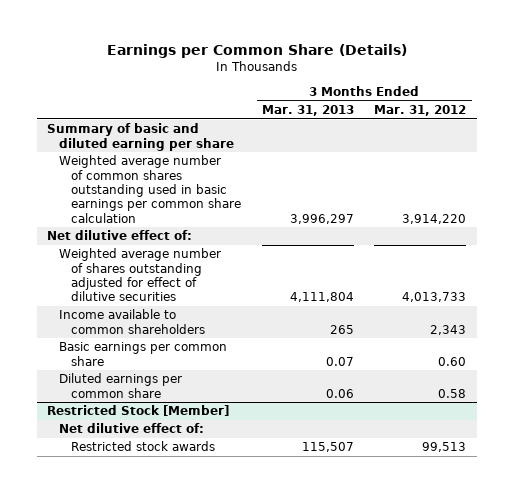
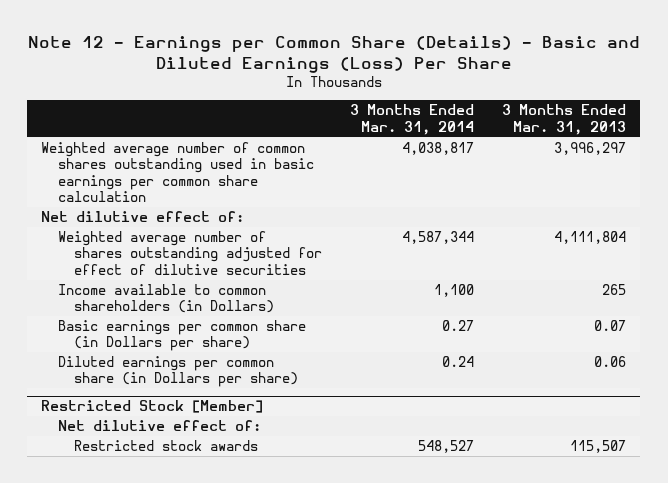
[106,44,407,59] Earnings per Common Share (Details) -> [27,36,640,73] Note 12 - Earnings per Common Share (Details) - Basic and Diluted Earnings (Loss) Per Share
[374,105,467,117] Mar. 31, 2012 -> none
none -> [350,104,475,135] 3 Months Ended Mar. 31, 2014
[47,123,235,151] Summary of basic and diluted earning per share -> none
[59,309,206,334] Income available to common shareholders -> [57,284,275,314] Income available to common shareholders (in Dollars)
[59,342,228,366] Basic earnings per common share -> [57,320,306,352] Basic earnings per common share (in Dollars per share)
[59,373,183,398] Diluted earnings per common share -> [57,356,299,388] Diluted earnings per common share (in Dollars per share)

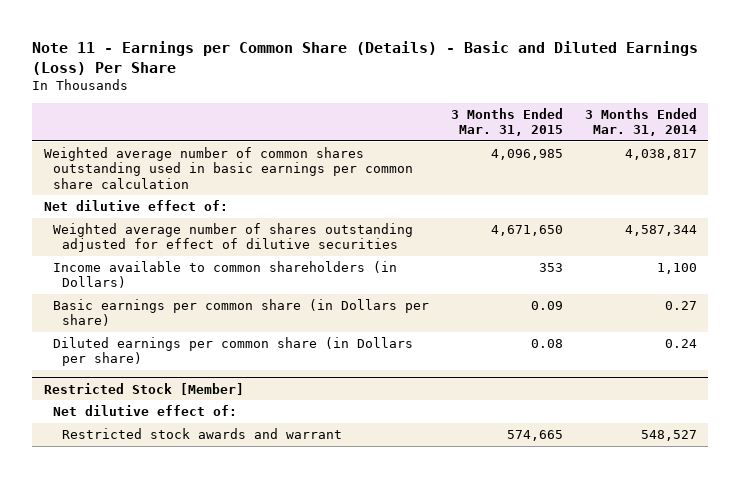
[27,36,640,73] Note 12 - Earnings per Common Share (Details) - Basic and Diluted Earnings (Loss) Per Share -> [32,40,699,75] Note 11 - Earnings per Common Share (Details) - Basic and Diluted Earnings (Loss) Per Share
[502,104,627,135] 3 Months Ended Mar. 31, 2013 -> none
none -> [450,107,563,137] 3 Months Ended Mar. 31, 2015
[74,440,259,452] Restricted stock awards -> [61,428,342,440] Restricted stock awards and warrant

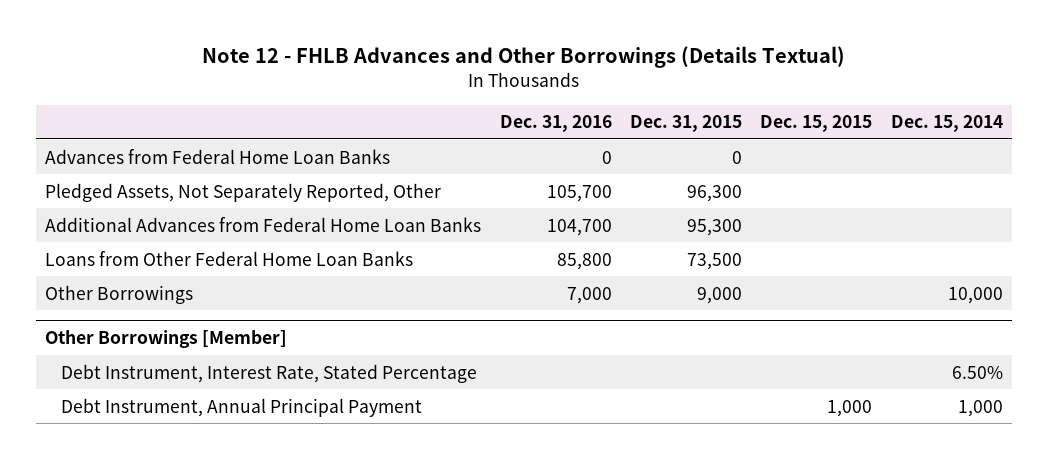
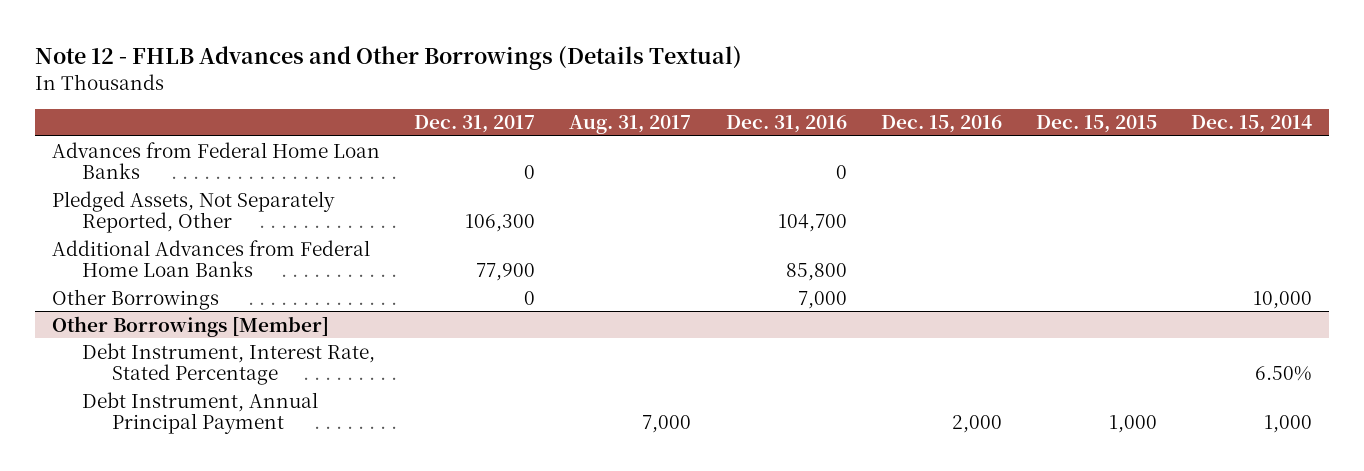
[630,115,743,133] Dec. 31, 2015 -> none
none -> [414,115,536,134] Dec. 31, 2017
none -> [569,115,692,135] Aug. 31, 2017
none -> [880,115,1002,134] Dec. 15, 2016
[45,250,414,266] Loans from Other Federal Home Loan Banks -> none
[546,184,612,202] 105,700 -> [777,214,847,233] 104,700
[546,218,612,236] 104,700 -> [785,263,847,282] 85,800

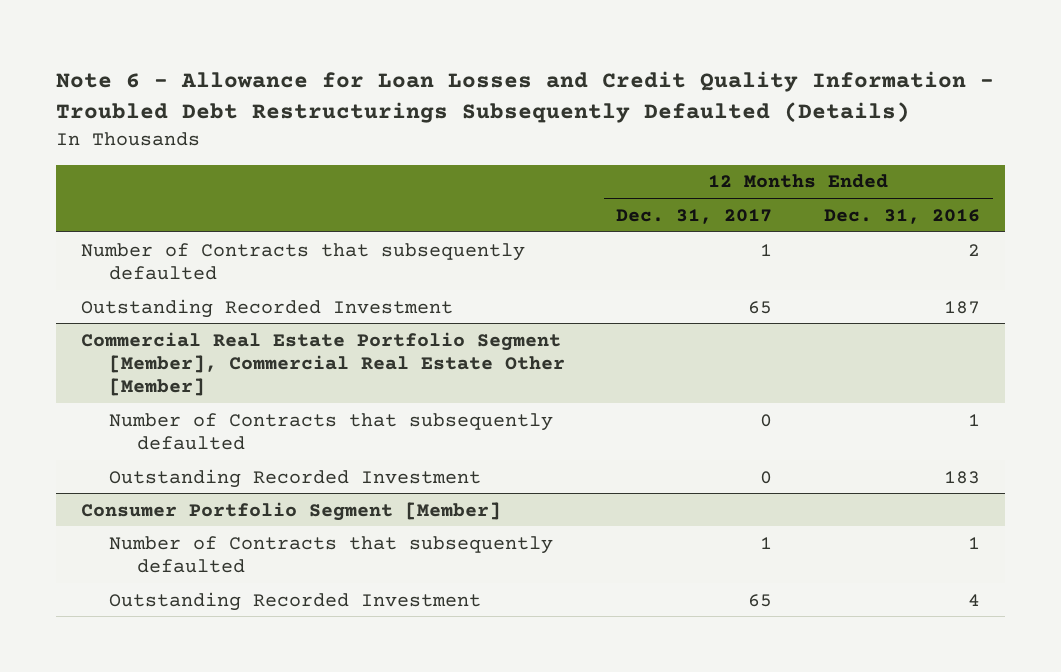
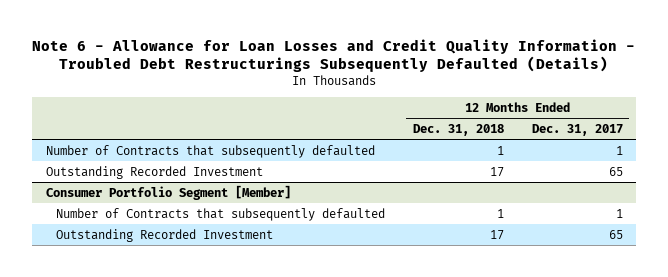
[823,208,980,224] Dec. 31, 2016 -> none
none -> [412,124,504,137] Dec. 31, 2018
[81,331,565,397] Commercial Real Estate Portfolio Segment [Member], Commercial Real Estate Other [Member] -> none
[108,412,553,450] Number of Contracts that subsequently defaulted -> none
[108,468,481,488] Outstanding Recorded Investment -> none

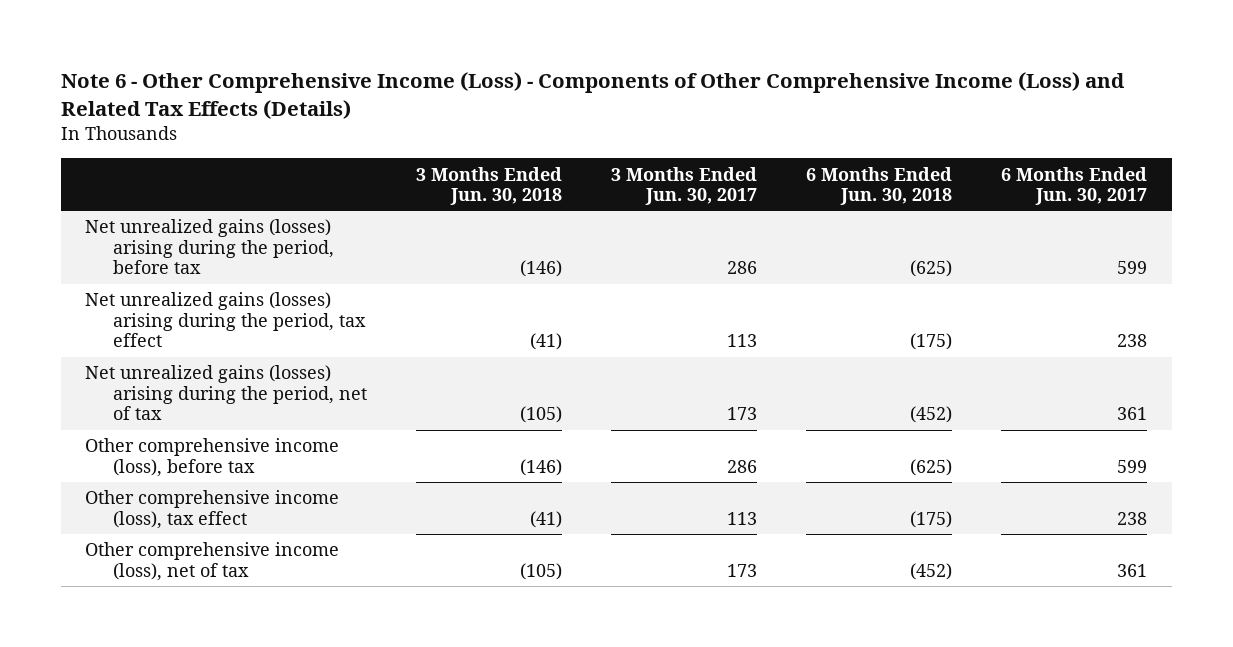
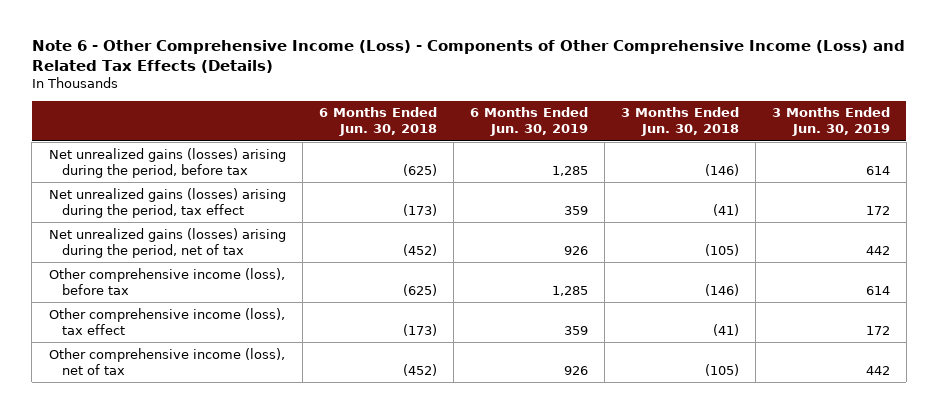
[611,166,758,206] 3 Months Ended Jun. 30, 2017 -> none
[1001,166,1148,206] 6 Months Ended Jun. 30, 2017 -> none
none -> [469,107,588,137] 6 Months Ended Jun. 30, 2019
none -> [771,107,890,137] 3 Months Ended Jun. 30, 2019
[910,333,953,351] (175) -> [402,203,437,216] (173)
[910,510,953,528] (175) -> [402,323,437,336] (173)

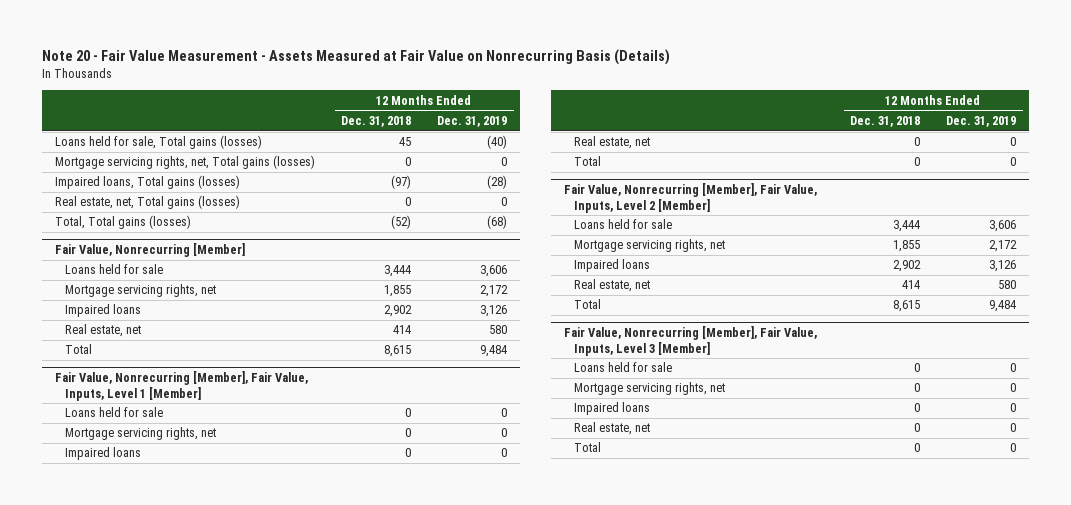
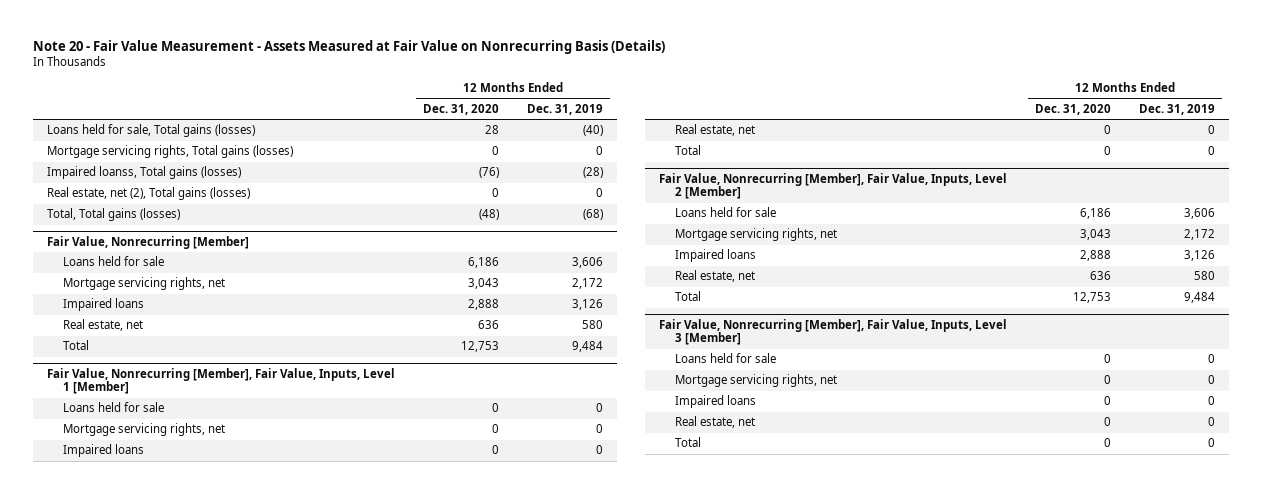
[341,116,412,128] Dec. 31, 2018 -> none
none -> [423,103,500,115] Dec. 31, 2020
[55,155,316,170] Mortgage servicing rights, net, Total gains (losses) -> [47,145,294,159] Mortgage servicing rights, Total gains (losses)
[55,175,241,190] Impaired loans, Total gains (losses) -> [47,166,242,180] Impaired loanss, Total gains (losses)
[55,195,241,210] Real estate, net, Total gains (losses) -> [47,187,251,201] Real estate, net (2), Total gains (losses)

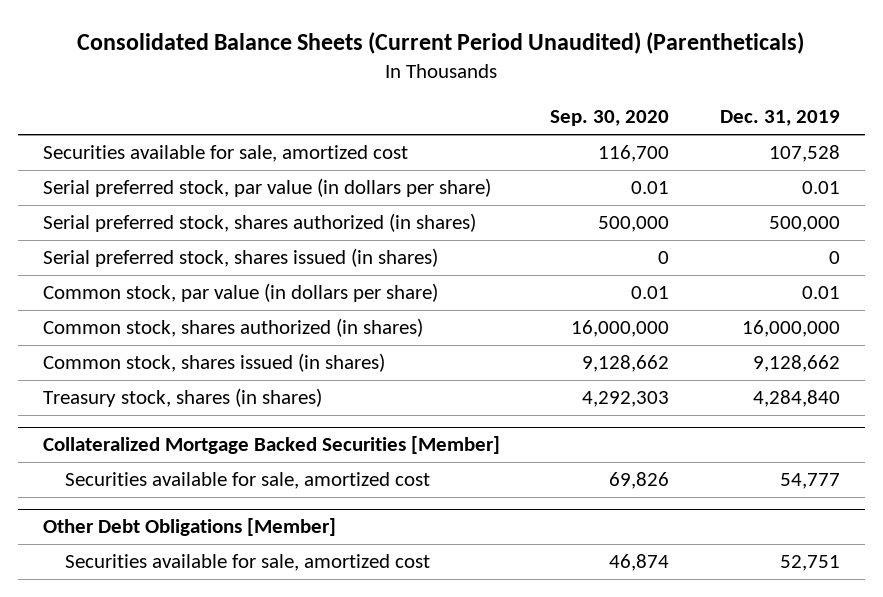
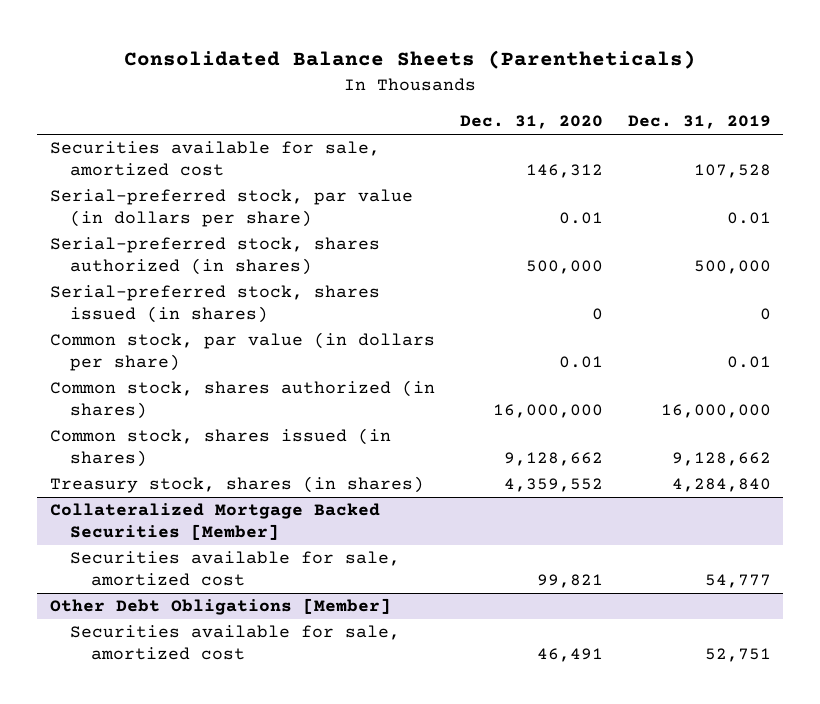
[77,32,805,55] Consolidated Balance Sheets (Current Period Unaudited) (Parentheticals) -> [124,50,697,70] Consolidated Balance Sheets (Parentheticals)
[550,110,670,127] Sep. 30, 2020 -> none
none -> [459,115,603,130] Dec. 31, 2020
[42,178,491,198] Serial preferred stock, par value (in dollars per share) -> [49,189,413,228] Serial-preferred stock, par value (in dollars per share)
[42,213,476,233] Serial preferred stock, shares authorized (in shares) -> [49,237,380,276] Serial-preferred stock, shares authorized (in shares)
[42,248,438,268] Serial preferred stock, shares issued (in shares) -> [49,285,380,324] Serial-preferred stock, shares issued (in shares)

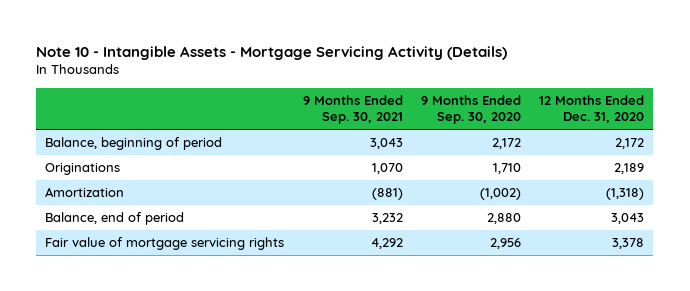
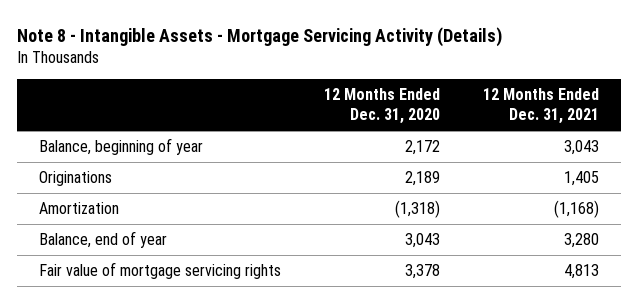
[36,45,508,60] Note 10 - Intangible Assets - Mortgage Servicing Activity (Details) -> [17,26,503,47] Note 8 - Intangible Assets - Mortgage Servicing Activity (Details)
[302,94,403,125] 9 Months Ended Sep. 30, 2021 -> none
[420,94,521,125] 9 Months Ended Sep. 30, 2020 -> none
none -> [483,88,600,125] 12 Months Ended Dec. 31, 2021
[45,137,223,151] Balance, beginning of period -> [38,138,203,156] Balance, beginning of year
[45,212,185,226] Balance, end of period -> [38,231,167,249] Balance, end of year

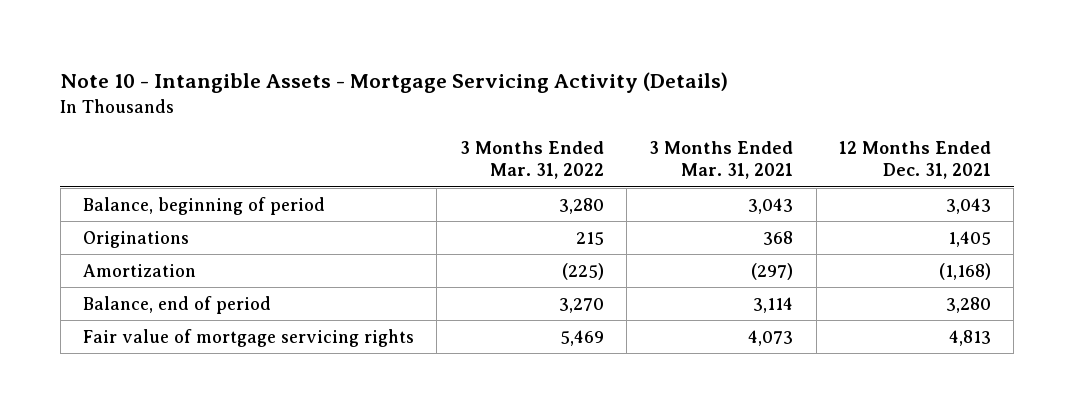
[17,26,503,47] Note 8 - Intangible Assets - Mortgage Servicing Activity (Details) -> [60,72,729,94] Note 10 - Intangible Assets - Mortgage Servicing Activity (Details)
[323,88,440,125] 12 Months Ended Dec. 31, 2020 -> none
none -> [459,141,604,180] 3 Months Ended Mar. 31, 2022
none -> [649,141,794,180] 3 Months Ended Mar. 31, 2021
[38,138,203,156] Balance, beginning of year -> [83,196,326,215] Balance, beginning of period
[38,231,167,249] Balance, end of year -> [83,295,272,314] Balance, end of period

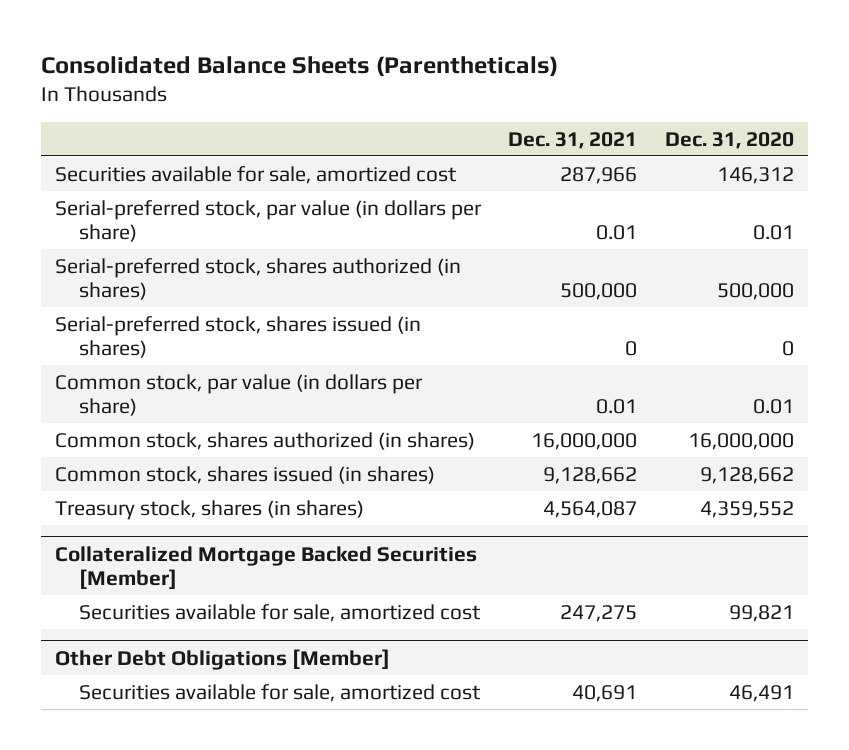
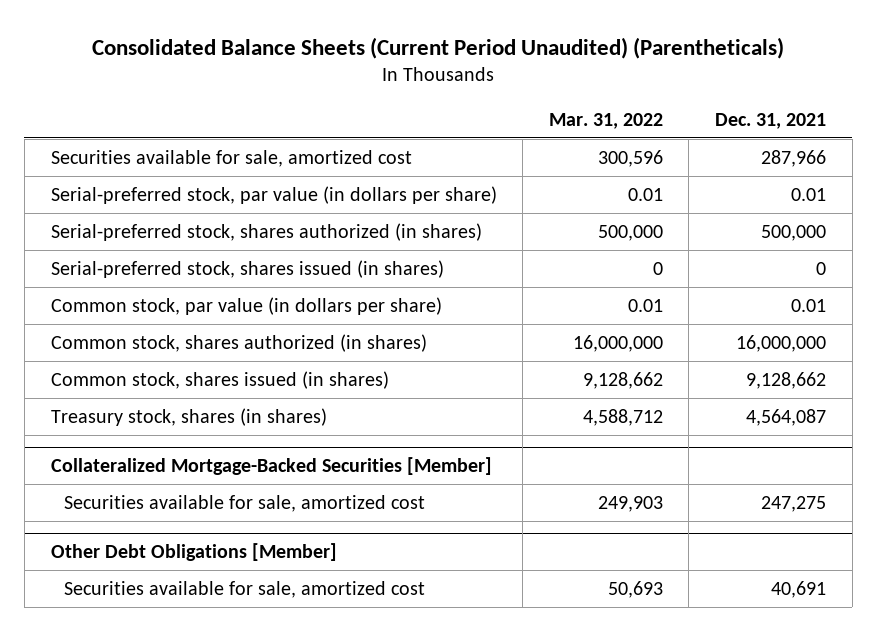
[40,56,558,78] Consolidated Balance Sheets (Parentheticals) -> [92,36,785,59] Consolidated Balance Sheets (Current Period Unaudited) (Parentheticals)
[665,131,795,149] Dec. 31, 2020 -> none
none -> [548,112,663,129] Mar. 31, 2022
[54,545,477,589] Collateralized Mortgage Backed Securities [Member] -> [50,456,492,475] Collateralized Mortgage-Backed Securities [Member]

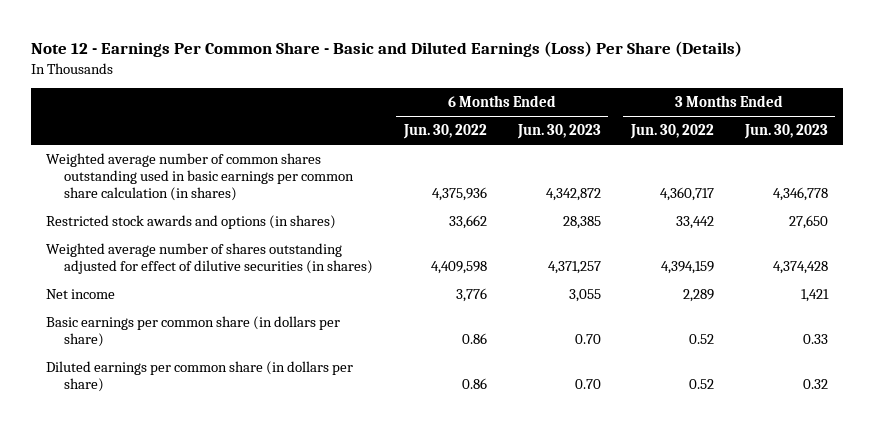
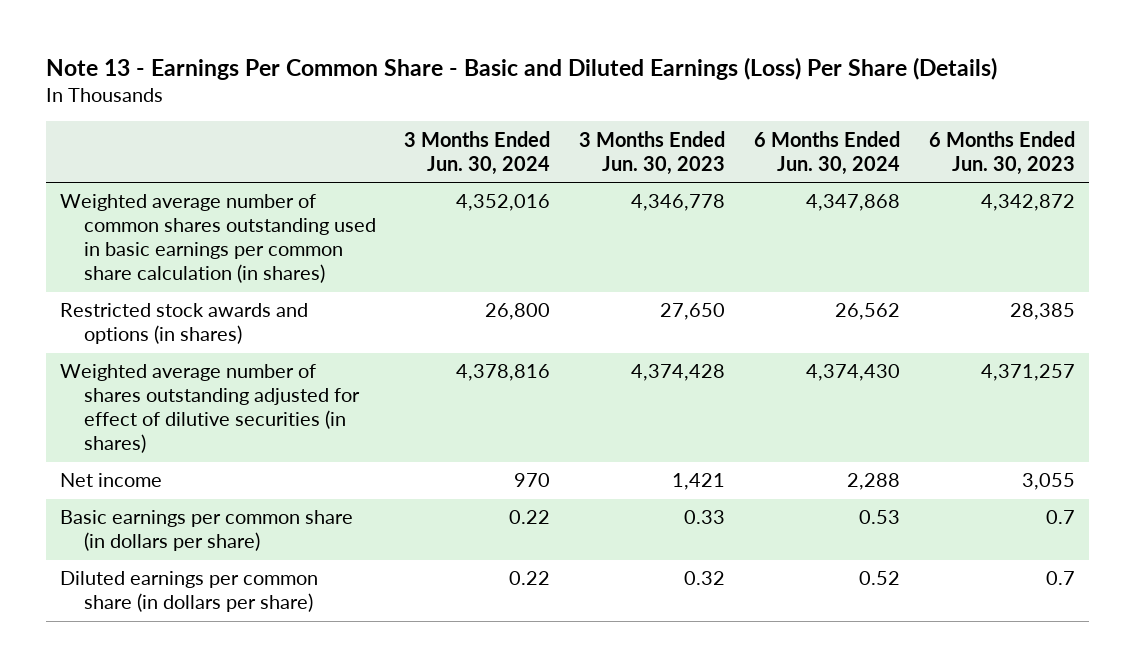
[30,40,742,57] Note 12 - Earnings Per Common Share - Basic and Diluted Earnings (Loss) Per Share (Details) -> [45,56,997,80] Note 13 - Earnings Per Common Share - Basic and Diluted Earnings (Loss) Per Share (Details)
[402,124,487,140] Jun. 30, 2022 -> none
[630,124,715,140] Jun. 30, 2022 -> none
none -> [404,130,551,175] 3 Months Ended Jun. 30, 2024
none -> [753,130,900,175] 6 Months Ended Jun. 30, 2024
[574,333,601,344] 0.70 -> [1045,510,1075,525] 0.7
[574,378,601,389] 0.70 -> [1045,571,1075,586] 0.7

